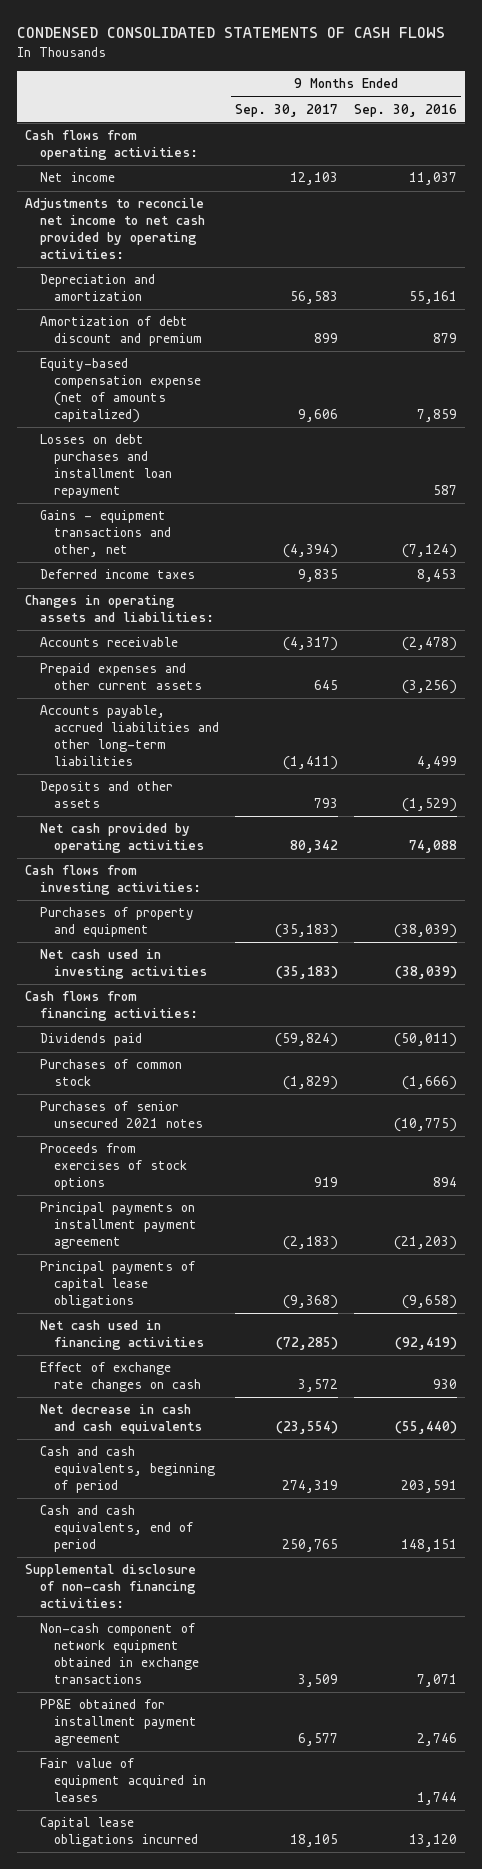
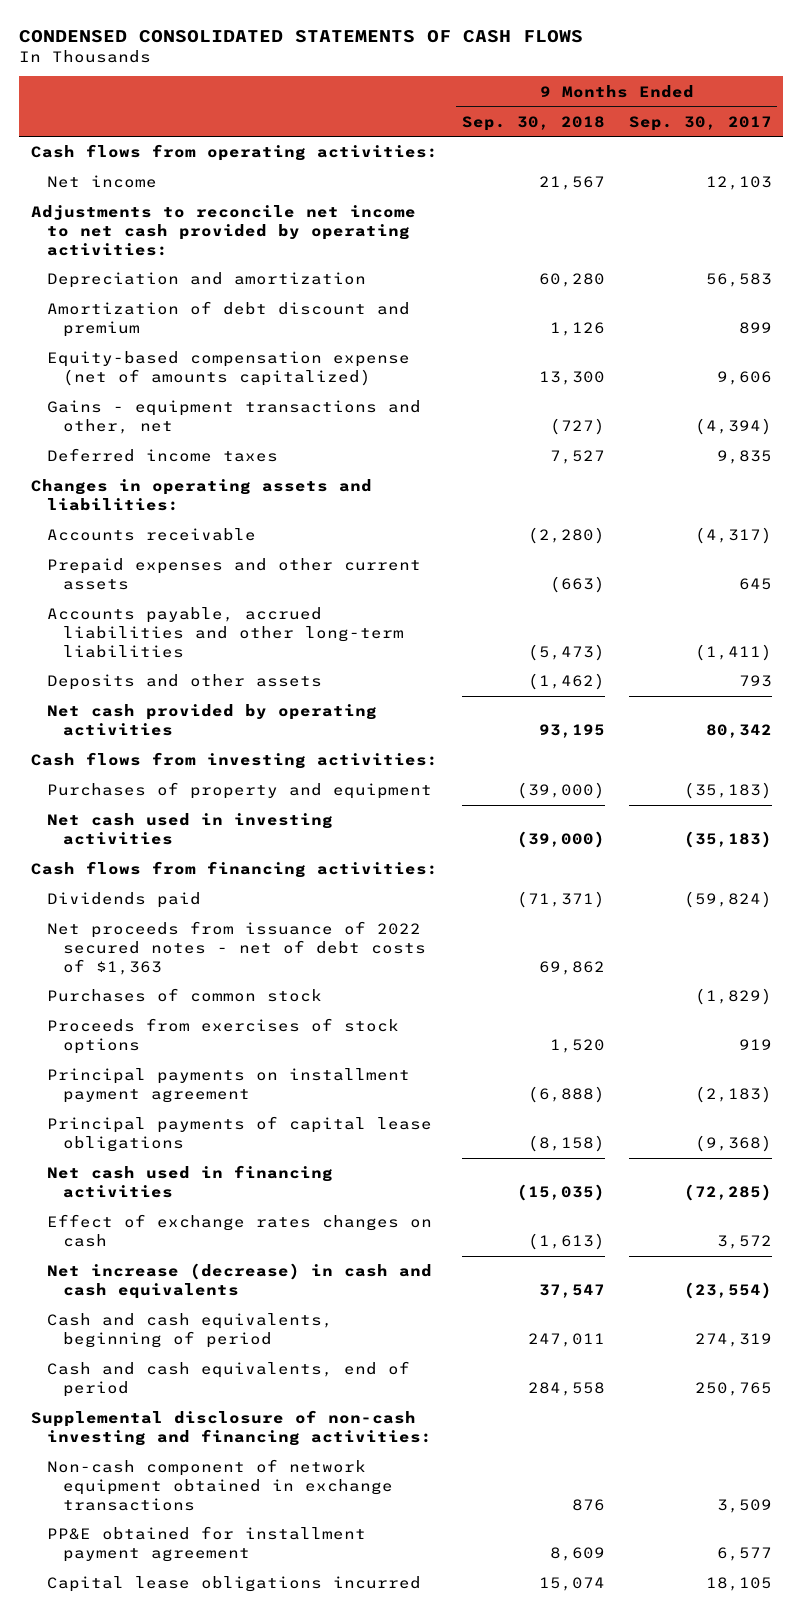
[354,103,458,117] Sep. 30, 2016 -> none
none -> [461,115,605,131] Sep. 30, 2018
[39,434,173,499] Losses on debt purchases and installment loan repayment -> none
none -> [46,921,426,975] Net proceeds from issuance of 2022 secured notes - net of debt costs of $1,363
[39,1101,204,1129] Purchases of senior unsecured 2021 notes -> none
[39,1362,202,1393] Effect of exchange rate changes on cash -> [46,1214,432,1247] Effect of exchange rates changes on cash
[39,1404,203,1435] Net decrease in cash and cash equivalents -> [46,1263,432,1299] Net increase (decrease) in cash and cash equivalents
[25,1564,197,1609] Supplemental disclosure of non-cash financing activities: -> [30,1410,432,1446] Supplemental disclosure of non-cash investing and financing activities:
[39,1758,207,1803] Fair value of equipment acquired in leases -> none

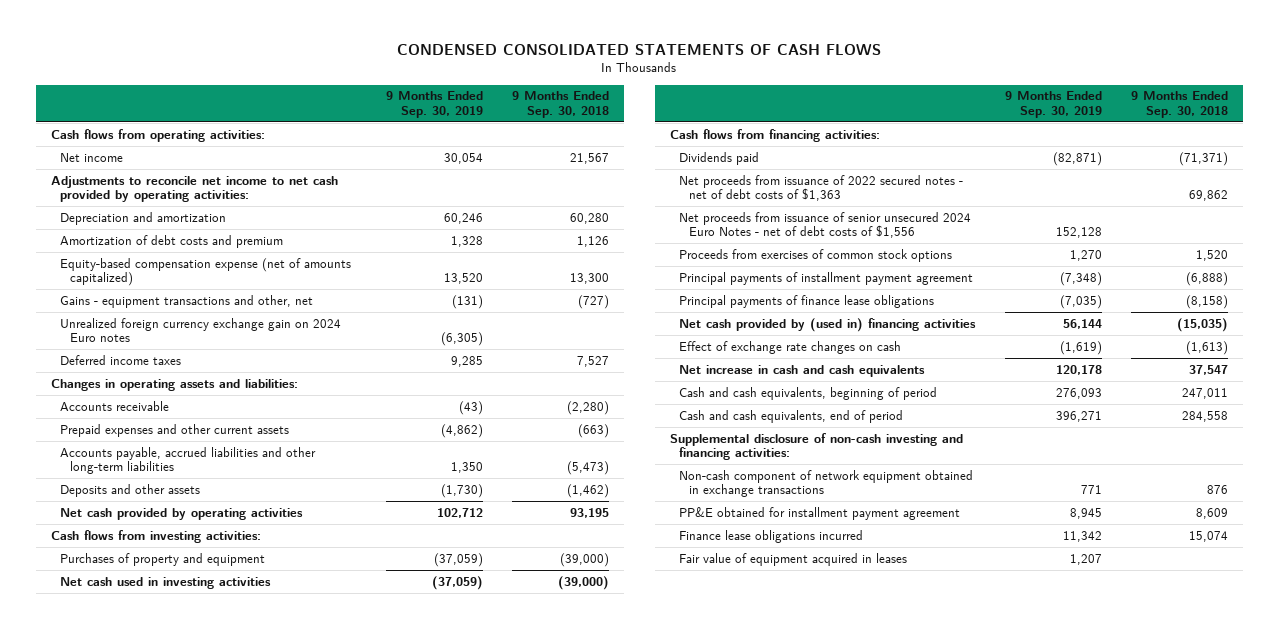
[628,115,772,131] Sep. 30, 2017 -> none
none -> [385,91,483,118] 9 Months Ended Sep. 30, 2019
[46,301,410,337] Amortization of debt discount and premium -> [60,234,284,248] Amortization of debt costs and premium
none -> [60,317,342,343] Unrealized foreign currency exchange gain on 2024 Euro notes
[46,988,322,1003] Purchases of common stock -> none
none -> [679,211,972,239] Net proceeds from issuance of senior unsecured 2024 Euro Notes - net of debt costs of $1,556
[46,1018,399,1054] Proceeds from exercises of stock options -> [679,248,953,262] Proceeds from exercises of common stock options
[46,1068,410,1103] Principal payments on installment payment agreement -> [679,271,974,285] Principal payments of installment payment agreement
[46,1116,432,1152] Principal payments of capital lease obligations -> [679,294,935,308] Principal payments of finance lease obligations
[46,1165,333,1198] Net cash used in financing activities -> [679,317,977,332] Net cash provided by (used in) financing activities
[46,1214,432,1247] Effect of exchange rates changes on cash -> [679,340,902,354] Effect of exchange rate changes on cash
[46,1263,432,1299] Net increase (decrease) in cash and cash equivalents -> [679,364,926,377] Net increase in cash and cash equivalents
[46,1576,421,1593] Capital lease obligations incurred -> [679,529,864,543] Finance lease obligations incurred
none -> [679,552,908,566] Fair value of equipment acquired in leases

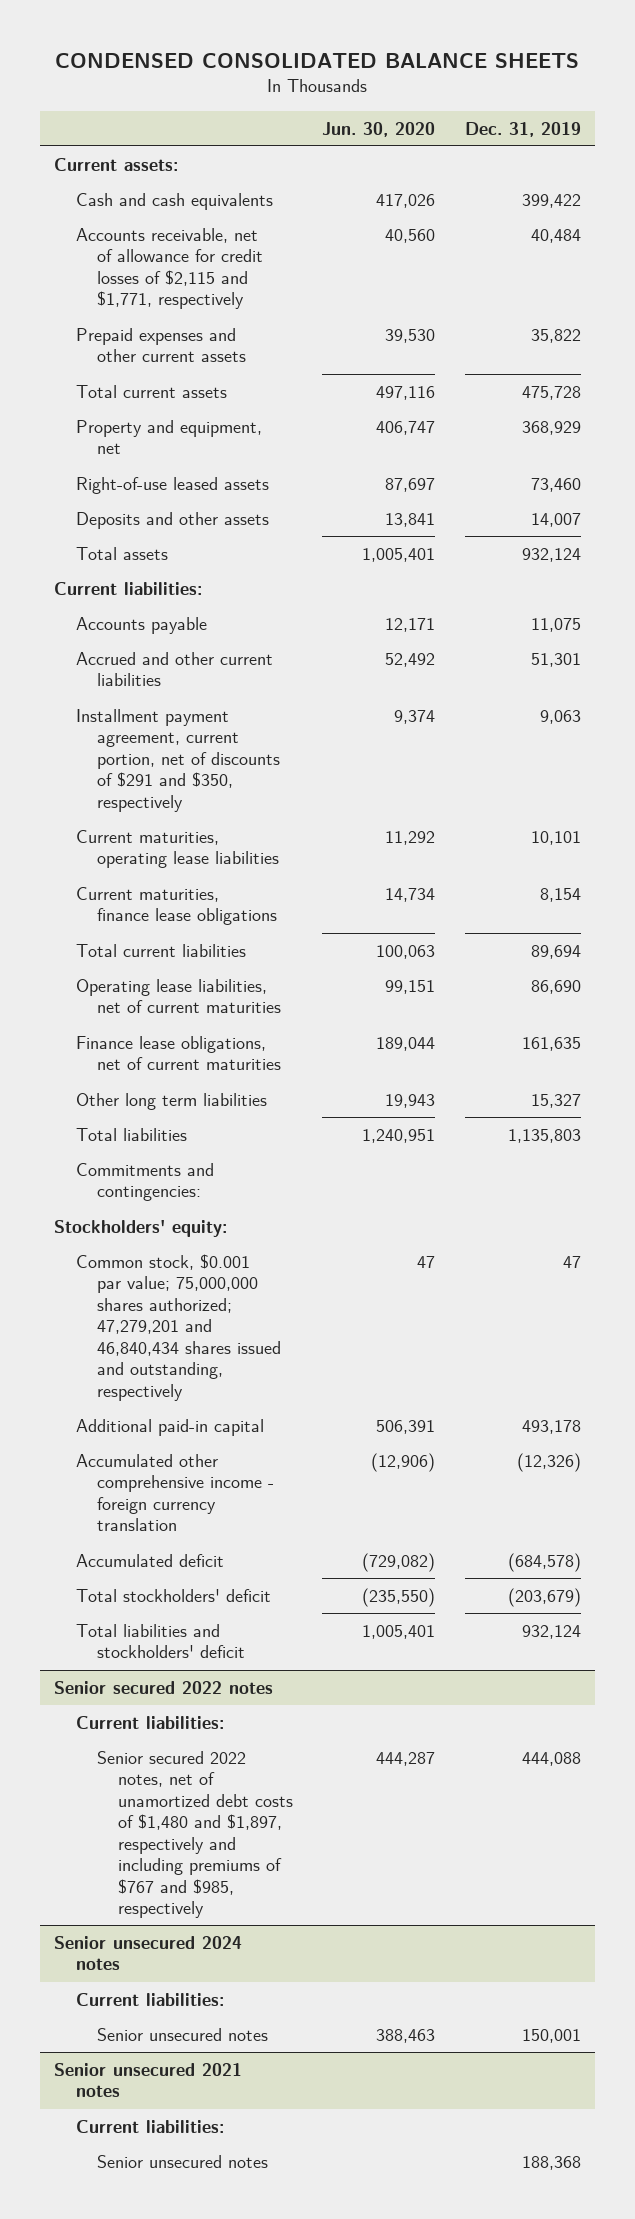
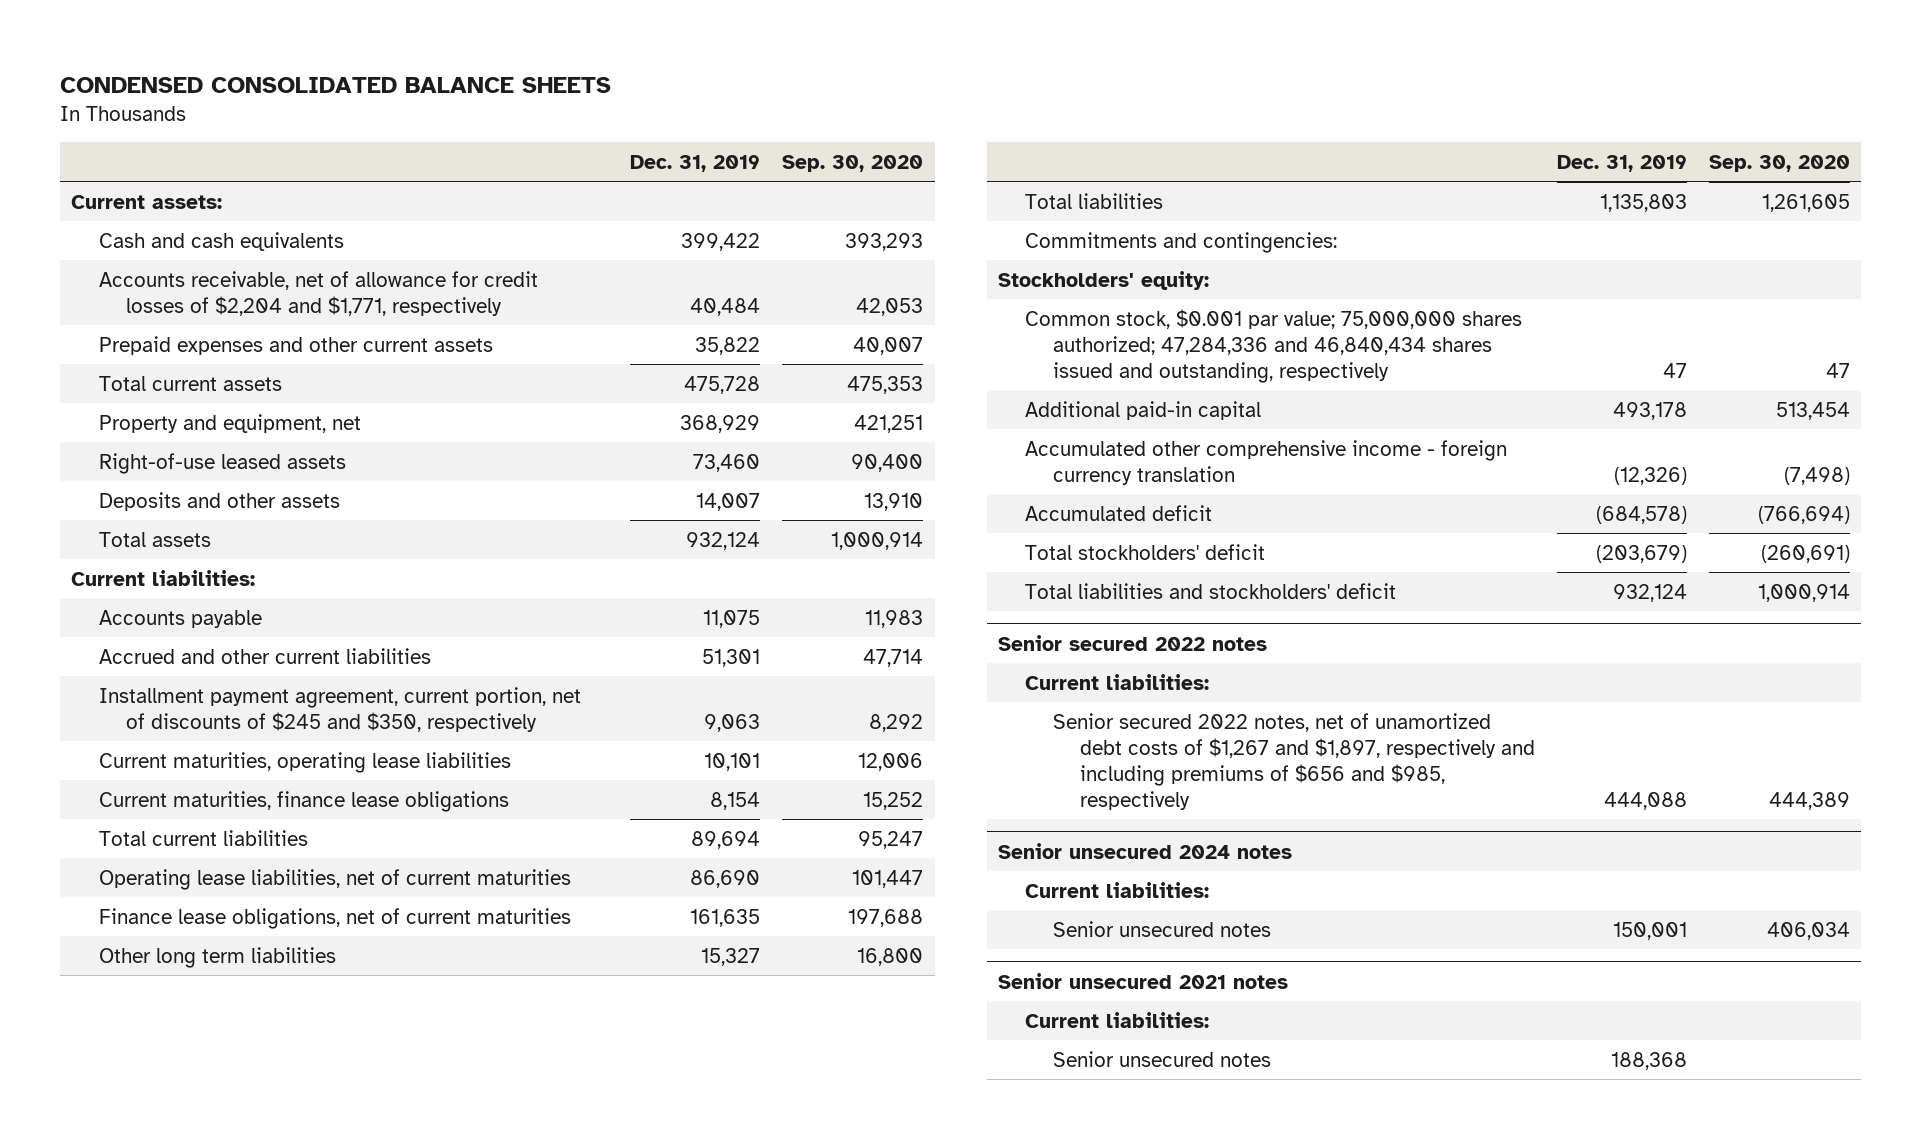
[322,121,436,137] Jun. 30, 2020 -> none
none -> [782,154,924,172] Sep. 30, 2020
[75,228,263,310] Accounts receivable, net of allowance for credit losses of $2,115 and $1,771, respectively -> [98,270,538,316] Accounts receivable, net of allowance for credit losses of $2,204 and $1,771, respectively
[75,709,280,812] Installment payment agreement, current portion, net of discounts of $291 and $350, respectively -> [98,686,581,732] Installment payment agreement, current portion, net of discounts of $245 and $350, respectively
[75,1254,281,1401] Common stock, $0.001 par value; 75,000,000 shares authorized; 47,279,201 and 46,840,434 shares issued and outstanding, respectively -> [1025,308,1523,383] Common stock, $0.001 par value; 75,000,000 shares authorized; 47,284,336 and 46,840,434 shares issued and outstanding, respectively
[96,1751,293,1918] Senior secured 2022 notes, net of unamortized debt costs of $1,480 and $1,897, respectively and including premiums of $767 and $985, respectively -> [1052,712,1536,810] Senior secured 2022 notes, net of unamortized debt costs of $1,267 and $1,897, respectively and including premiums of $656 and $985, respectively

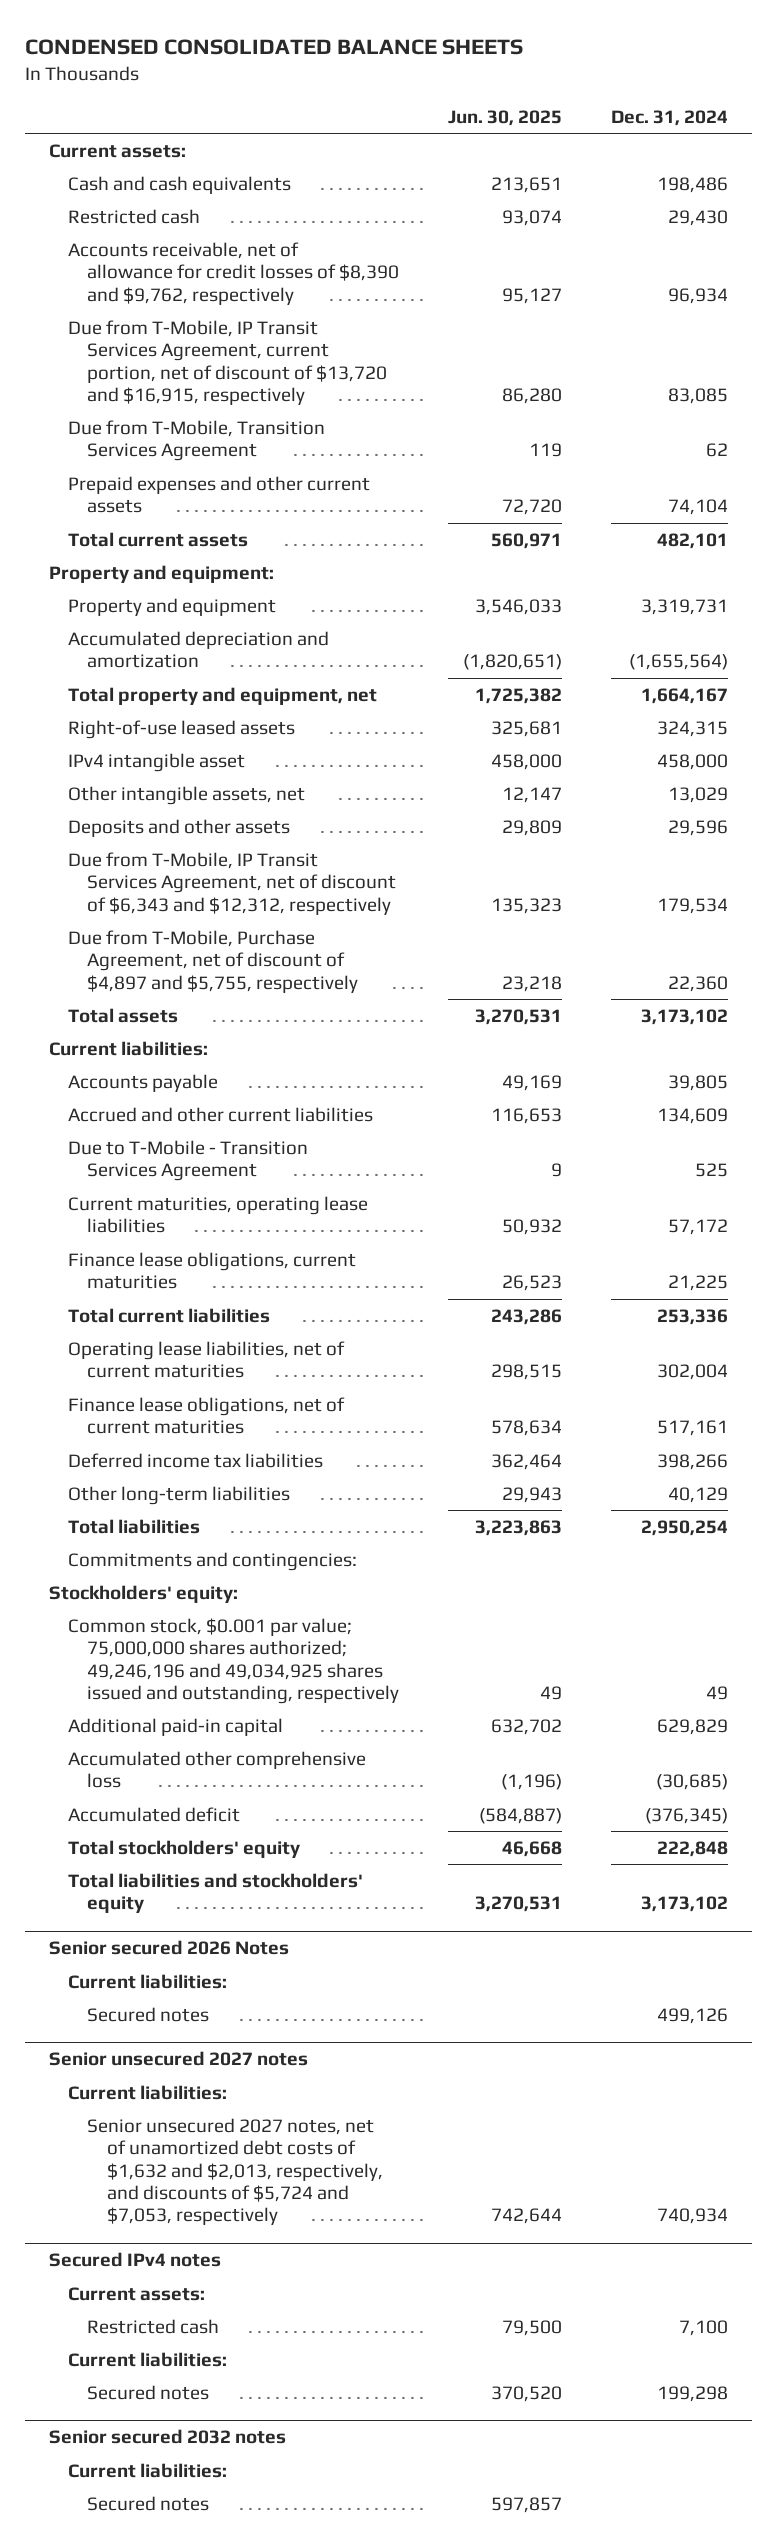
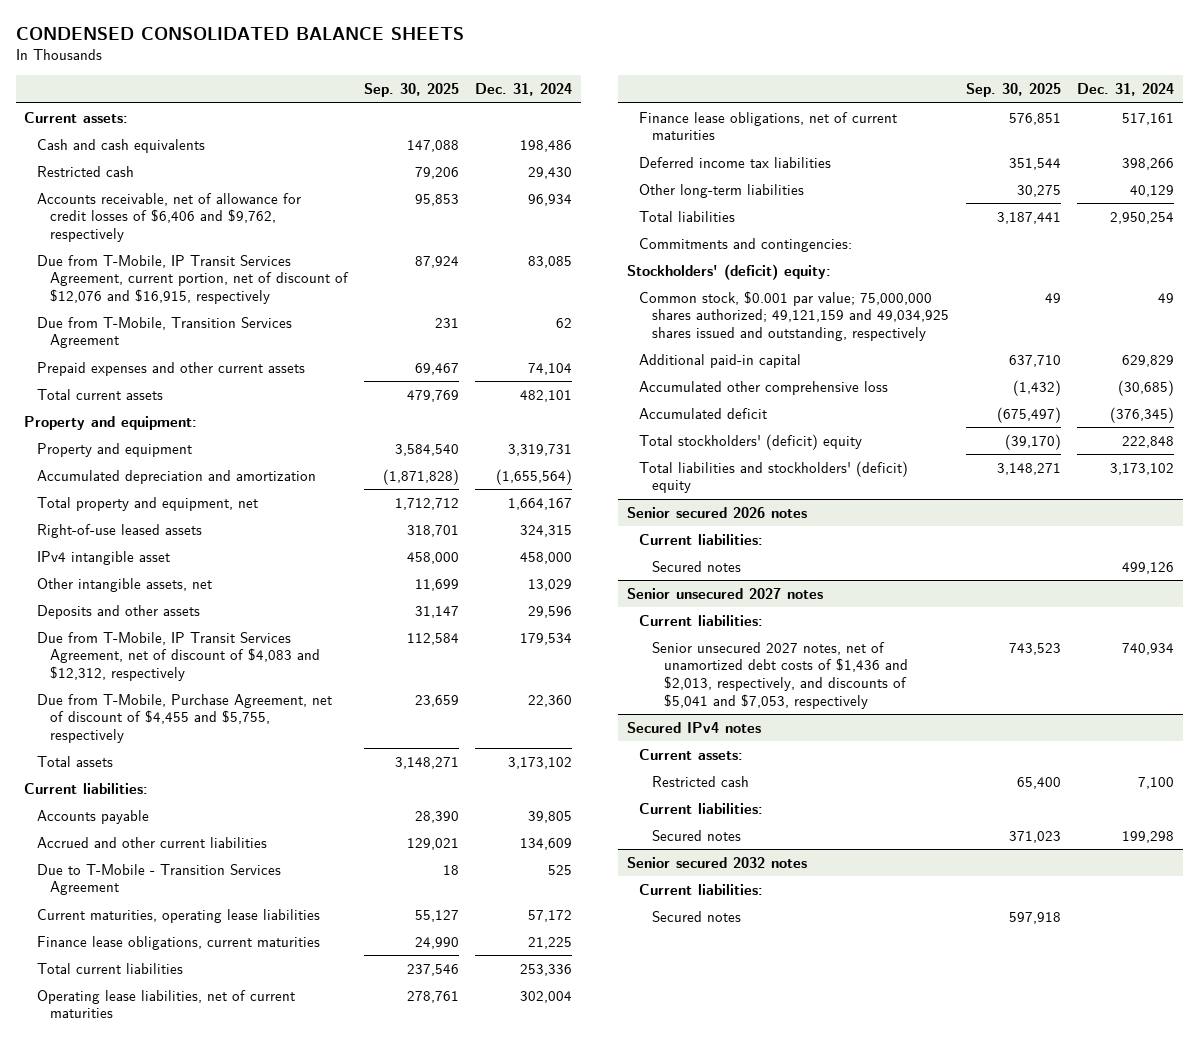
[448,109,563,126] Jun. 30, 2025 -> none
none -> [363,83,459,98] Sep. 30, 2025
[68,241,400,305] Accounts receivable, net of allowance for credit losses of $8,390 and $9,762, respectively -> [37,192,302,242] Accounts receivable, net of allowance for credit losses of $6,406 and $9,762, respectively
[68,319,388,405] Due from T-Mobile, IP Transit Services Agreement, current portion, net of discount of $13,720 and $16,915, respectively -> [37,254,349,304] Due from T-Mobile, IP Transit Services Agreement, current portion, net of discount of $12,076 and $16,915, respectively
[68,851,397,915] Due from T-Mobile, IP Transit Services Agreement, net of discount of $6,343 and $12,312, respectively -> [37,631,320,681] Due from T-Mobile, IP Transit Services Agreement, net of discount of $4,083 and $12,312, respectively
[68,929,359,993] Due from T-Mobile, Purchase Agreement, net of discount of $4,897 and $5,755, respectively -> [37,693,333,743] Due from T-Mobile, Purchase Agreement, net of discount of $4,455 and $5,755, respectively
[48,1584,238,1603] Stockholders' equity: -> [626,263,831,280] Stockholders' (deficit) equity:
[68,1617,400,1704] Common stock, $0.001 par value; 75,000,000 shares authorized; 49,246,196 and 49,034,925 shares issued and outstanding, respectively -> [639,290,949,341] Common stock, $0.001 par value; 75,000,000 shares authorized; 49,121,159 and 49,034,925 shares issued and outstanding, respectively
[68,1839,301,1858] Total stockholders' equity -> [639,433,863,450] Total stockholders' (deficit) equity
[68,1872,364,1914] Total liabilities and stockholders' equity -> [639,460,909,494] Total liabilities and stockholders' (deficit) equity
[48,1940,289,1956] Senior secured 2026 Notes -> [626,506,807,518] Senior secured 2026 notes
[87,2117,383,2226] Senior unsecured 2027 notes, net of unamortized debt costs of $1,632 and $2,013, respectively, and discounts of $5,724 and $7,053, respectively -> [651,641,909,709] Senior unsecured 2027 notes, net of unamortized debt costs of $1,436 and $2,013, respectively, and discounts of $5,041 and $7,053, respectively

